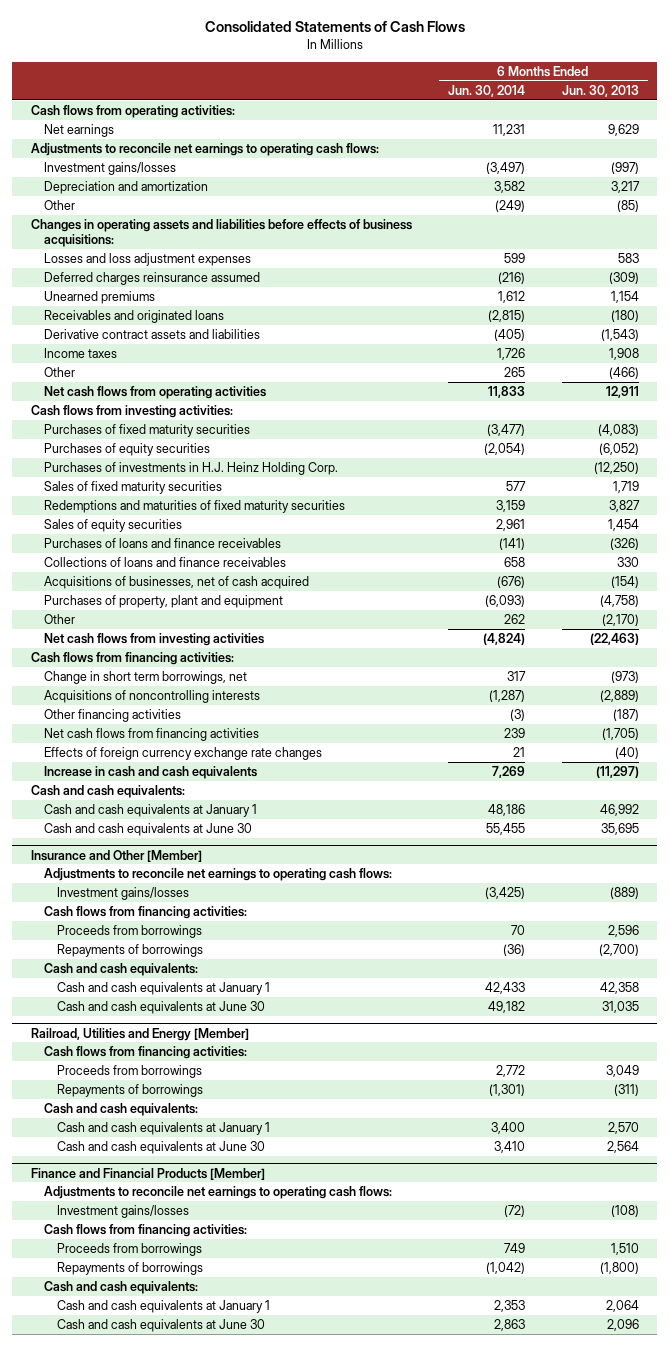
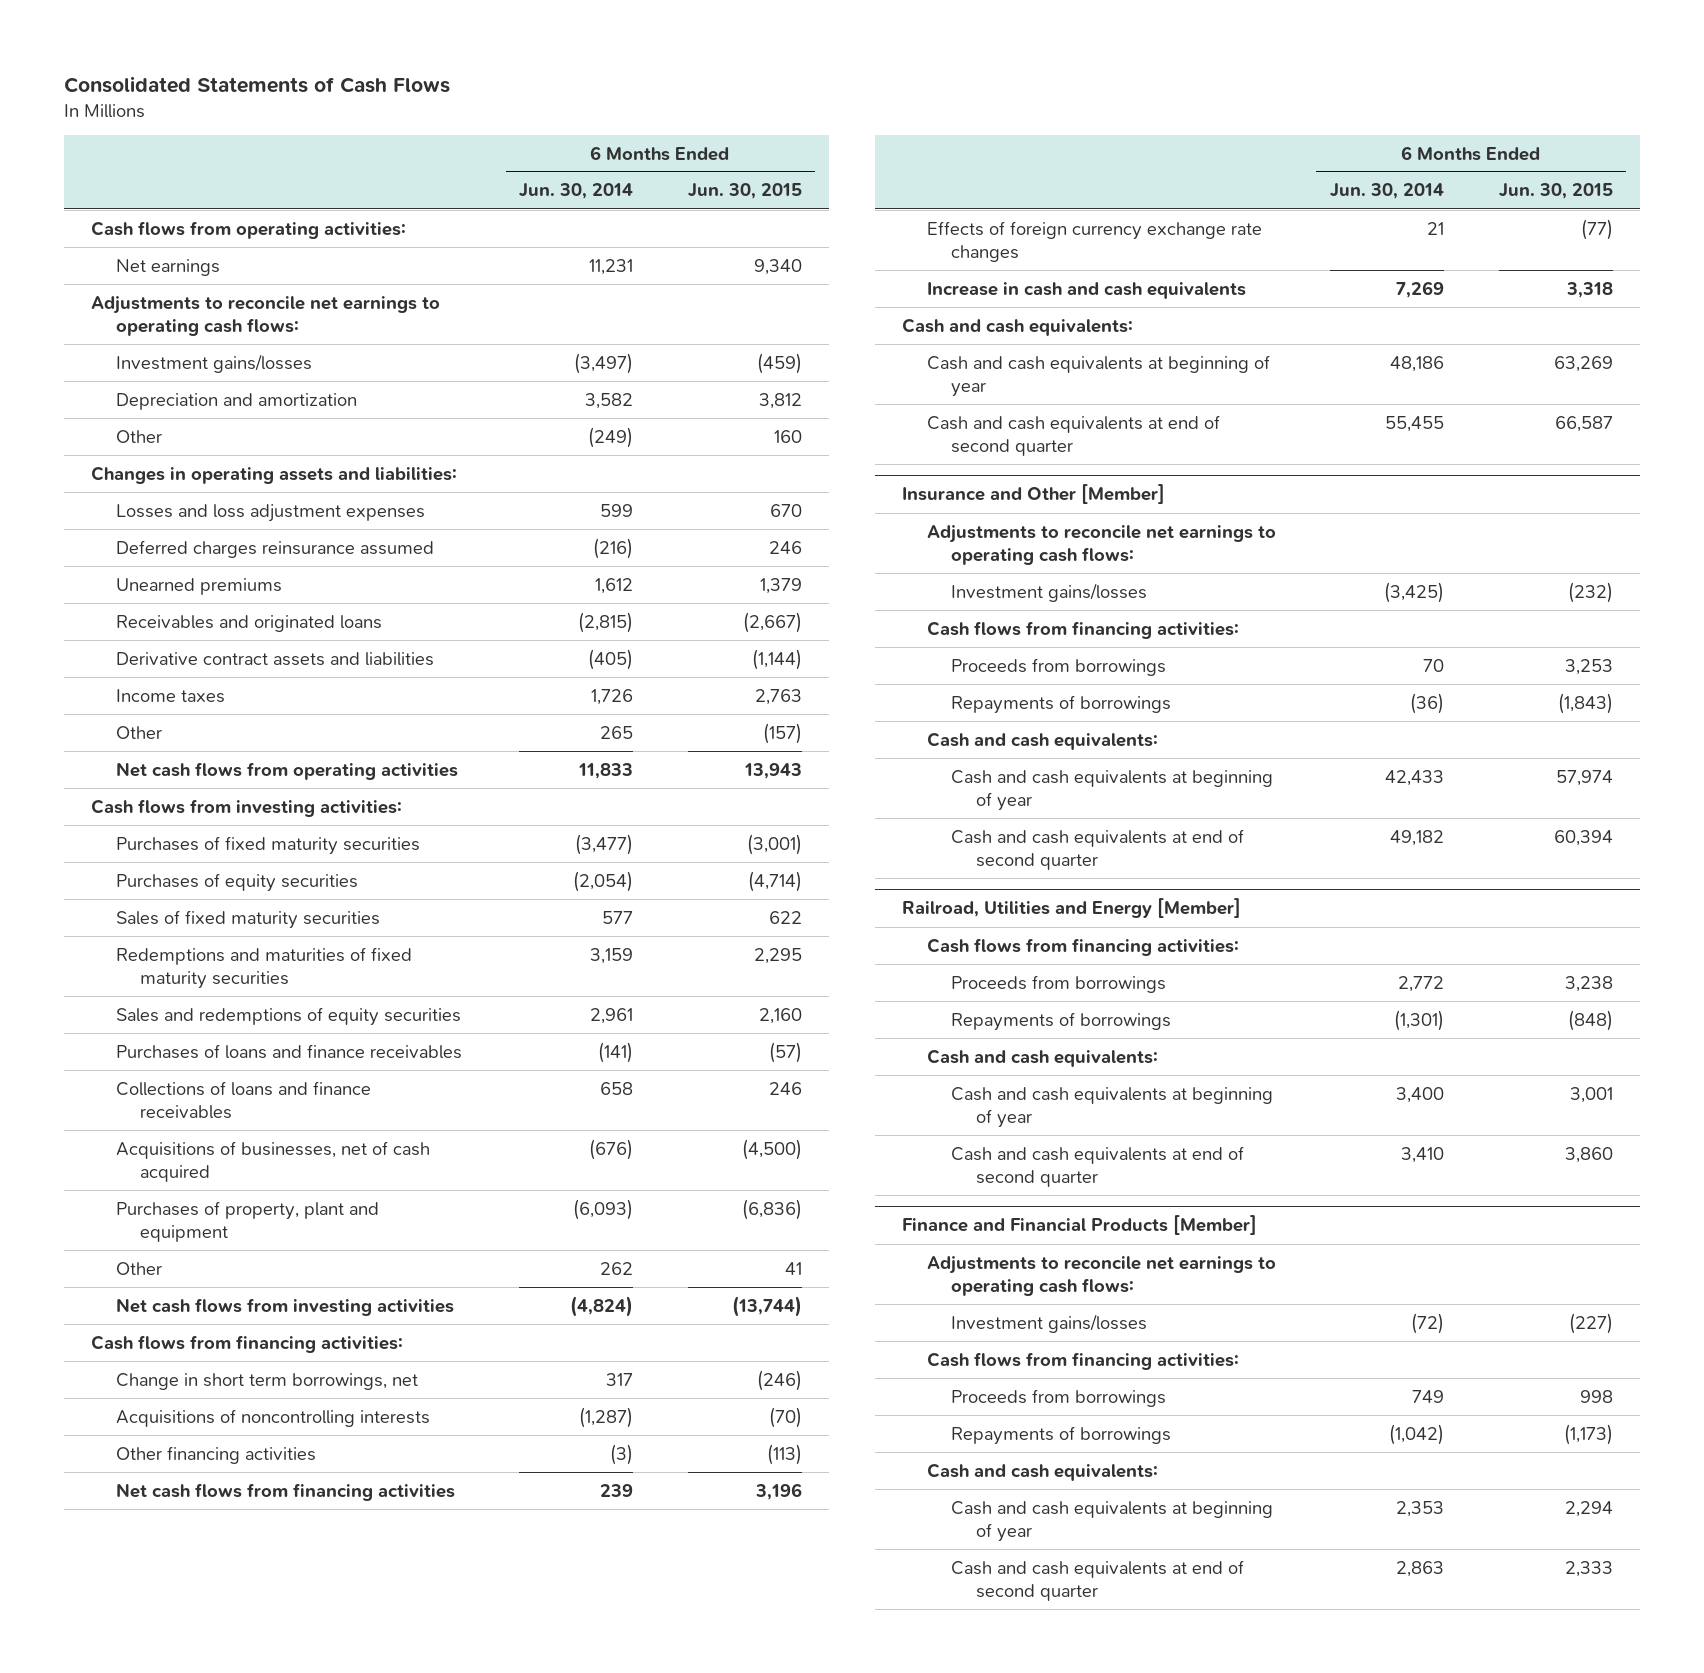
[561,85,639,98] Jun. 30, 2013 -> none
none -> [687,183,802,200] Jun. 30, 2015
[30,219,412,247] Changes in operating assets and liabilities before effects of business acquisitions: -> [91,465,458,484] Changes in operating assets and liabilities:
[43,462,338,476] Purchases of investments in H.J. Heinz Holding Corp. -> none
[43,519,182,533] Sales of equity securities -> [115,1006,461,1026] Sales and redemptions of equity securities
[43,804,257,818] Cash and cash equivalents at January 1 -> [926,354,1270,398] Cash and cash equivalents at beginning of year
[43,823,252,837] Cash and cash equivalents at June 30 -> [926,414,1220,457] Cash and cash equivalents at end of second quarter
[56,982,270,996] Cash and cash equivalents at January 1 -> [951,769,1274,812] Cash and cash equivalents at beginning of year
[56,1001,265,1015] Cash and cash equivalents at June 30 -> [951,828,1245,871] Cash and cash equivalents at end of second quarter
[56,1122,270,1136] Cash and cash equivalents at January 1 -> [951,1086,1274,1129] Cash and cash equivalents at beginning of year
[56,1141,265,1155] Cash and cash equivalents at June 30 -> [951,1145,1245,1188] Cash and cash equivalents at end of second quarter
[56,1300,270,1314] Cash and cash equivalents at January 1 -> [951,1500,1274,1543] Cash and cash equivalents at beginning of year
[56,1319,265,1333] Cash and cash equivalents at June 30 -> [951,1559,1245,1602] Cash and cash equivalents at end of second quarter

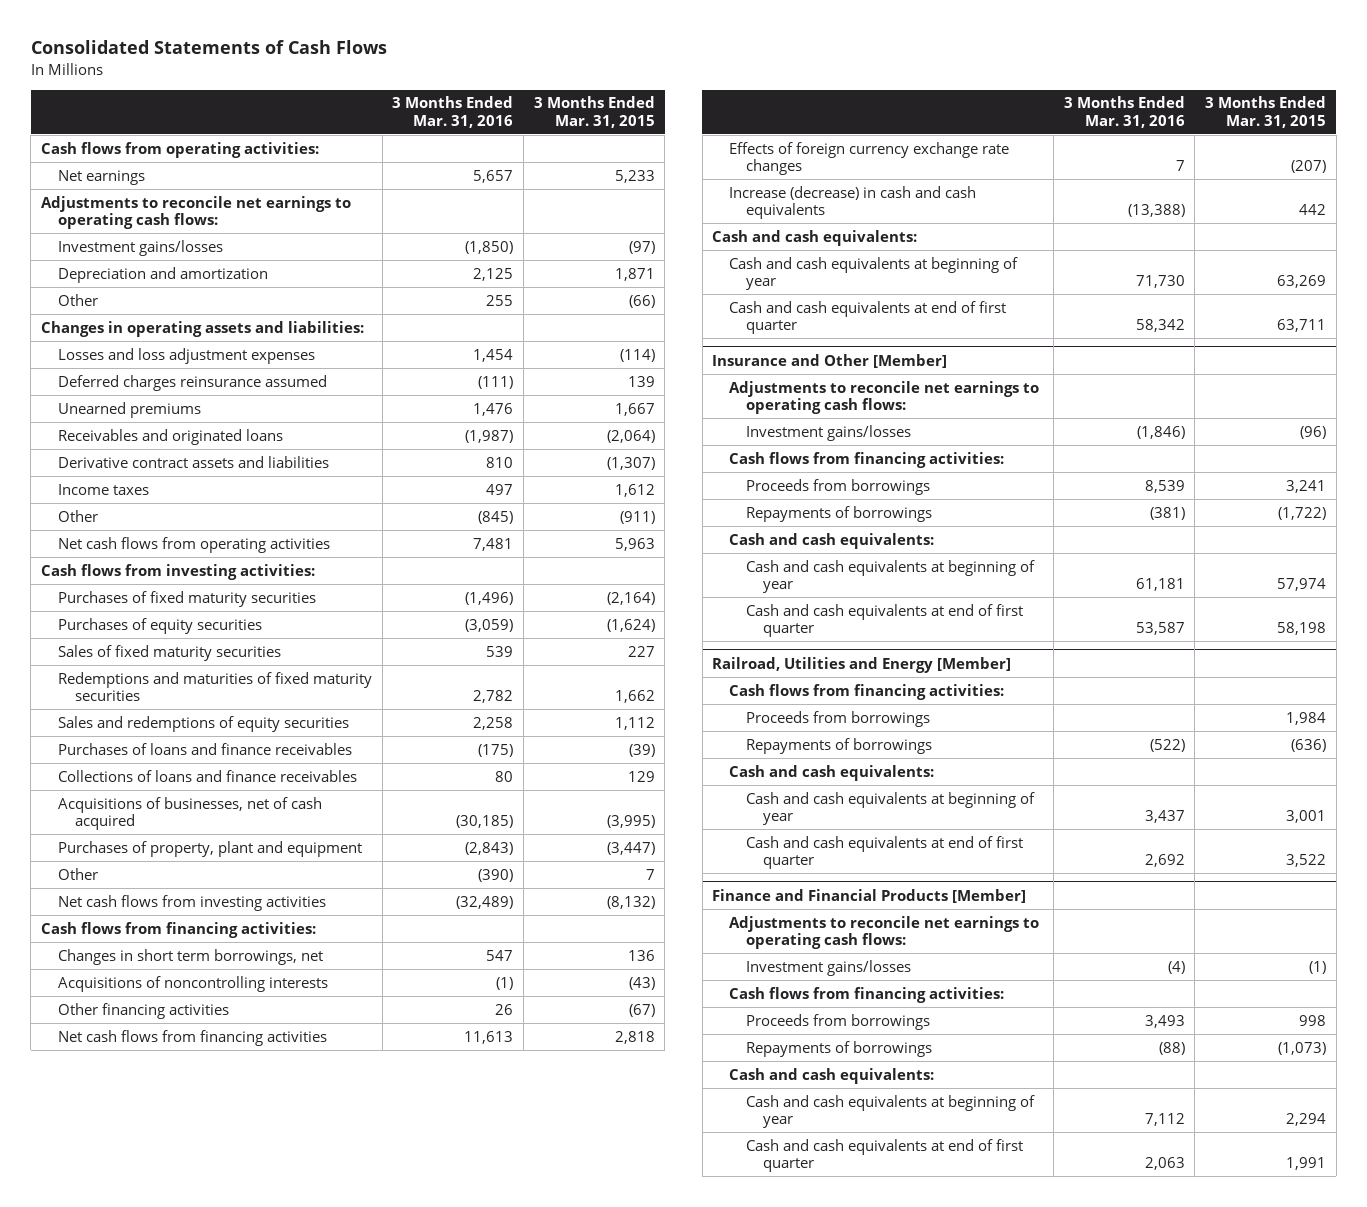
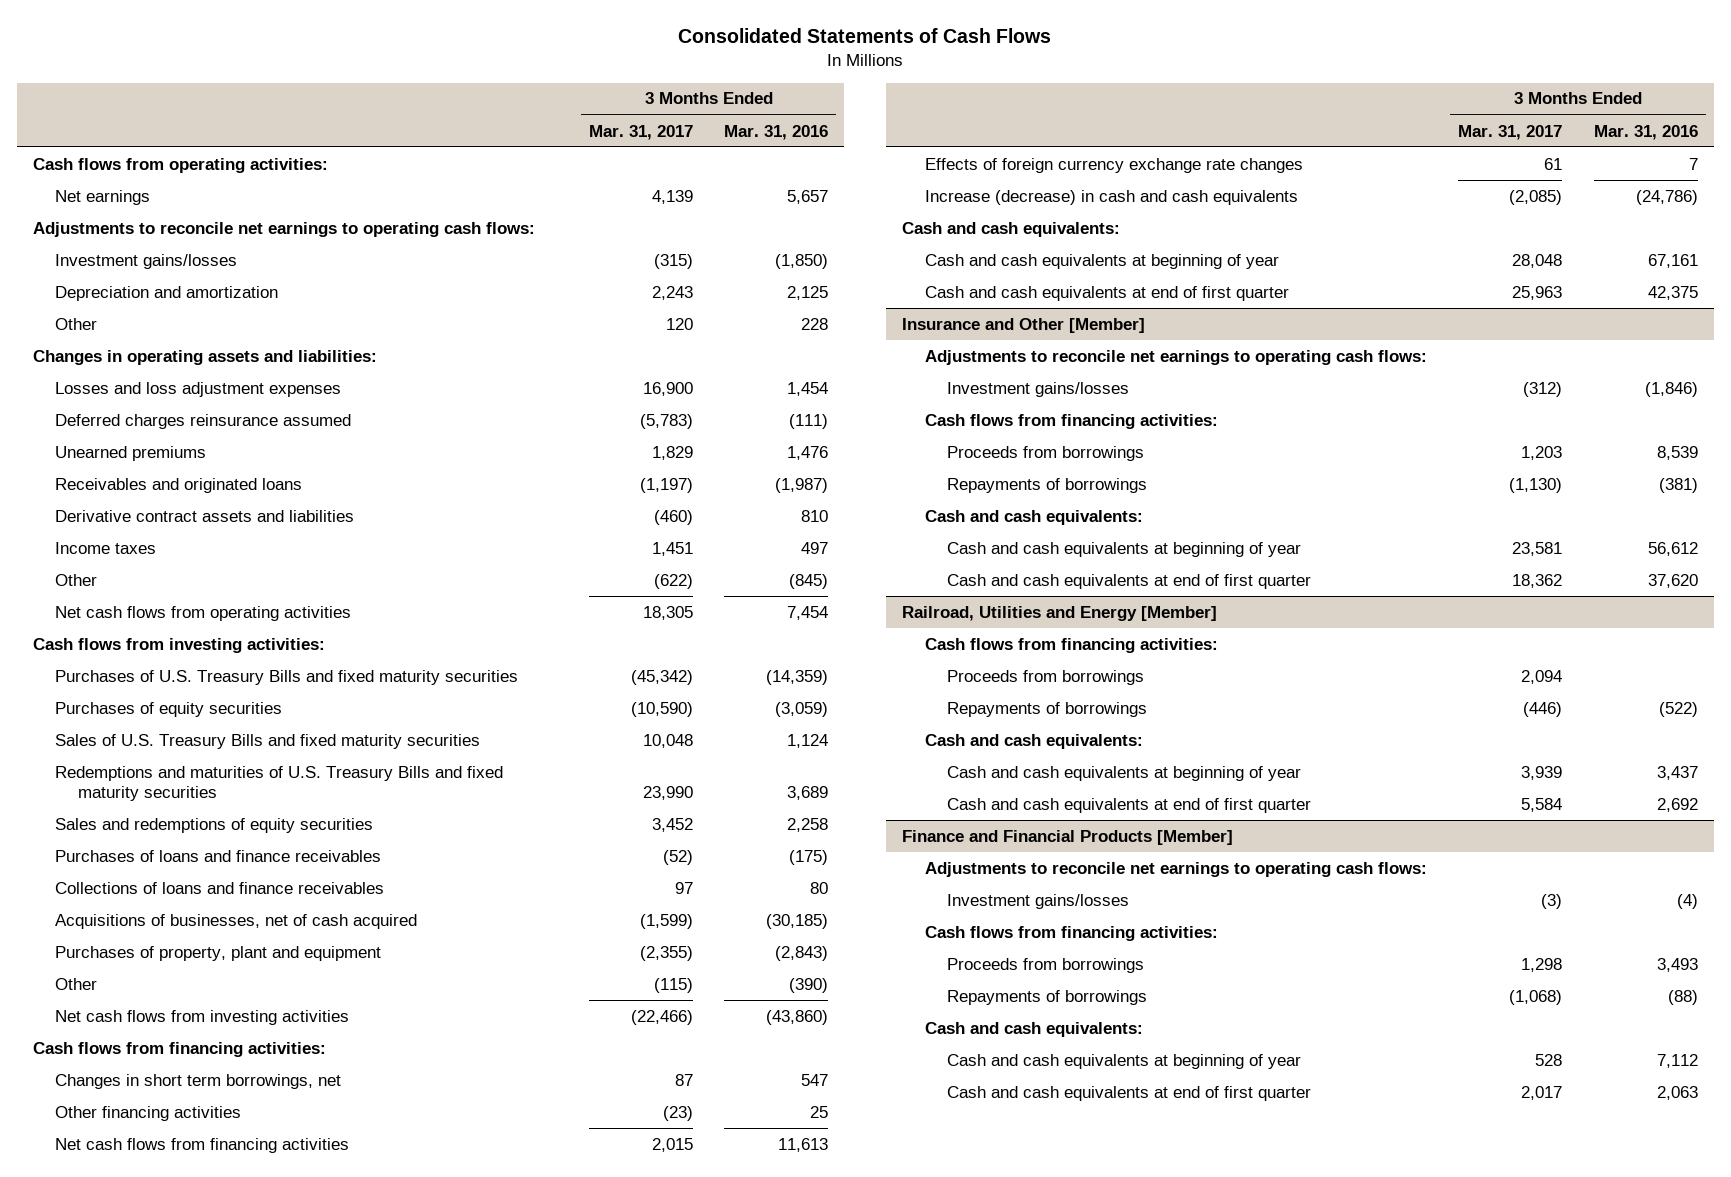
[533,96,655,128] 3 Months Ended Mar. 31, 2015 -> none
none -> [588,124,693,140] Mar. 31, 2017
[486,294,514,306] 255 -> [801,317,829,330] 228
[473,537,514,551] 7,481 -> [787,605,829,620] 7,454
[57,590,316,607] Purchases of fixed maturity securities -> [55,669,519,685] Purchases of U.S. Treasury Bills and fixed maturity securities
[465,591,514,605] (1,496) -> [766,669,829,685] (14,359)
[57,644,281,661] Sales of fixed maturity securities -> [55,733,481,749] Sales of U.S. Treasury Bills and fixed maturity securities
[486,645,514,657] 539 -> [787,733,829,748] 1,124
[57,671,372,702] Redemptions and maturities of fixed maturity securities -> [55,765,504,801] Redemptions and maturities of U.S. Treasury Bills and fixed maturity securities
[473,690,514,704] 2,782 -> [787,785,829,800] 3,689
[456,895,514,909] (32,489) -> [766,1009,829,1025] (43,860)
[57,975,328,992] Acquisitions of noncontrolling interests -> none
[495,1003,514,1015] 26 -> [810,1105,829,1118] 25
[1127,204,1185,218] (13,388) -> [1635,189,1698,205] (24,786)
[1135,275,1185,289] 71,730 -> [1647,253,1698,268] 67,161
[1135,319,1185,333] 58,342 -> [1647,285,1698,300] 42,375
[1135,578,1185,592] 61,181 -> [1647,541,1698,556] 56,612
[1135,622,1185,636] 53,587 -> [1647,573,1698,588] 37,620

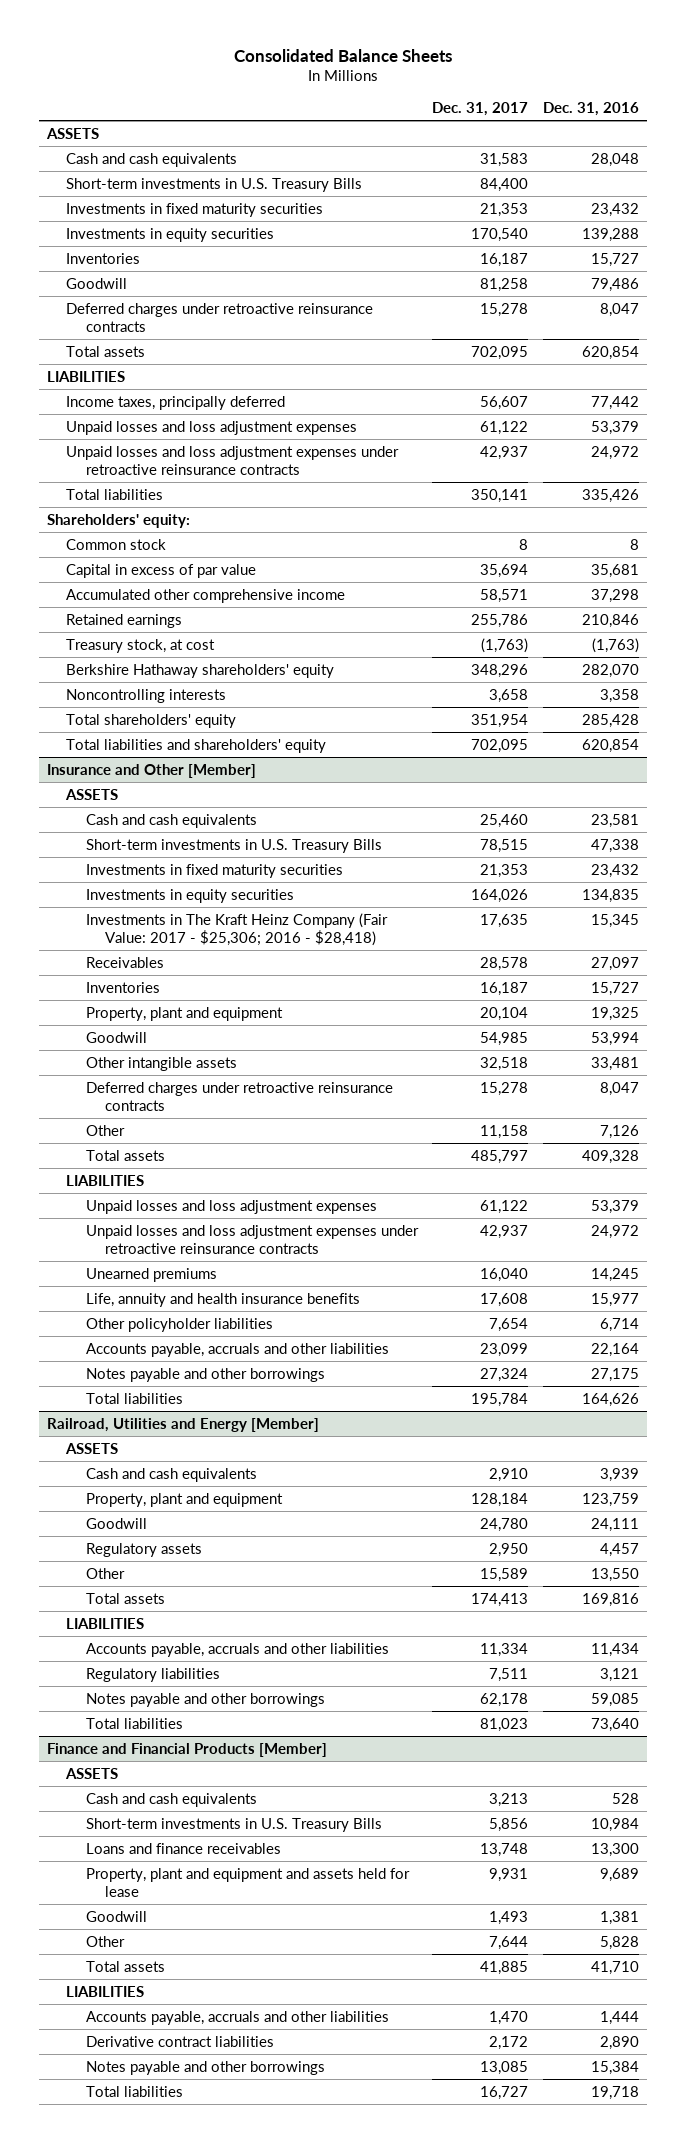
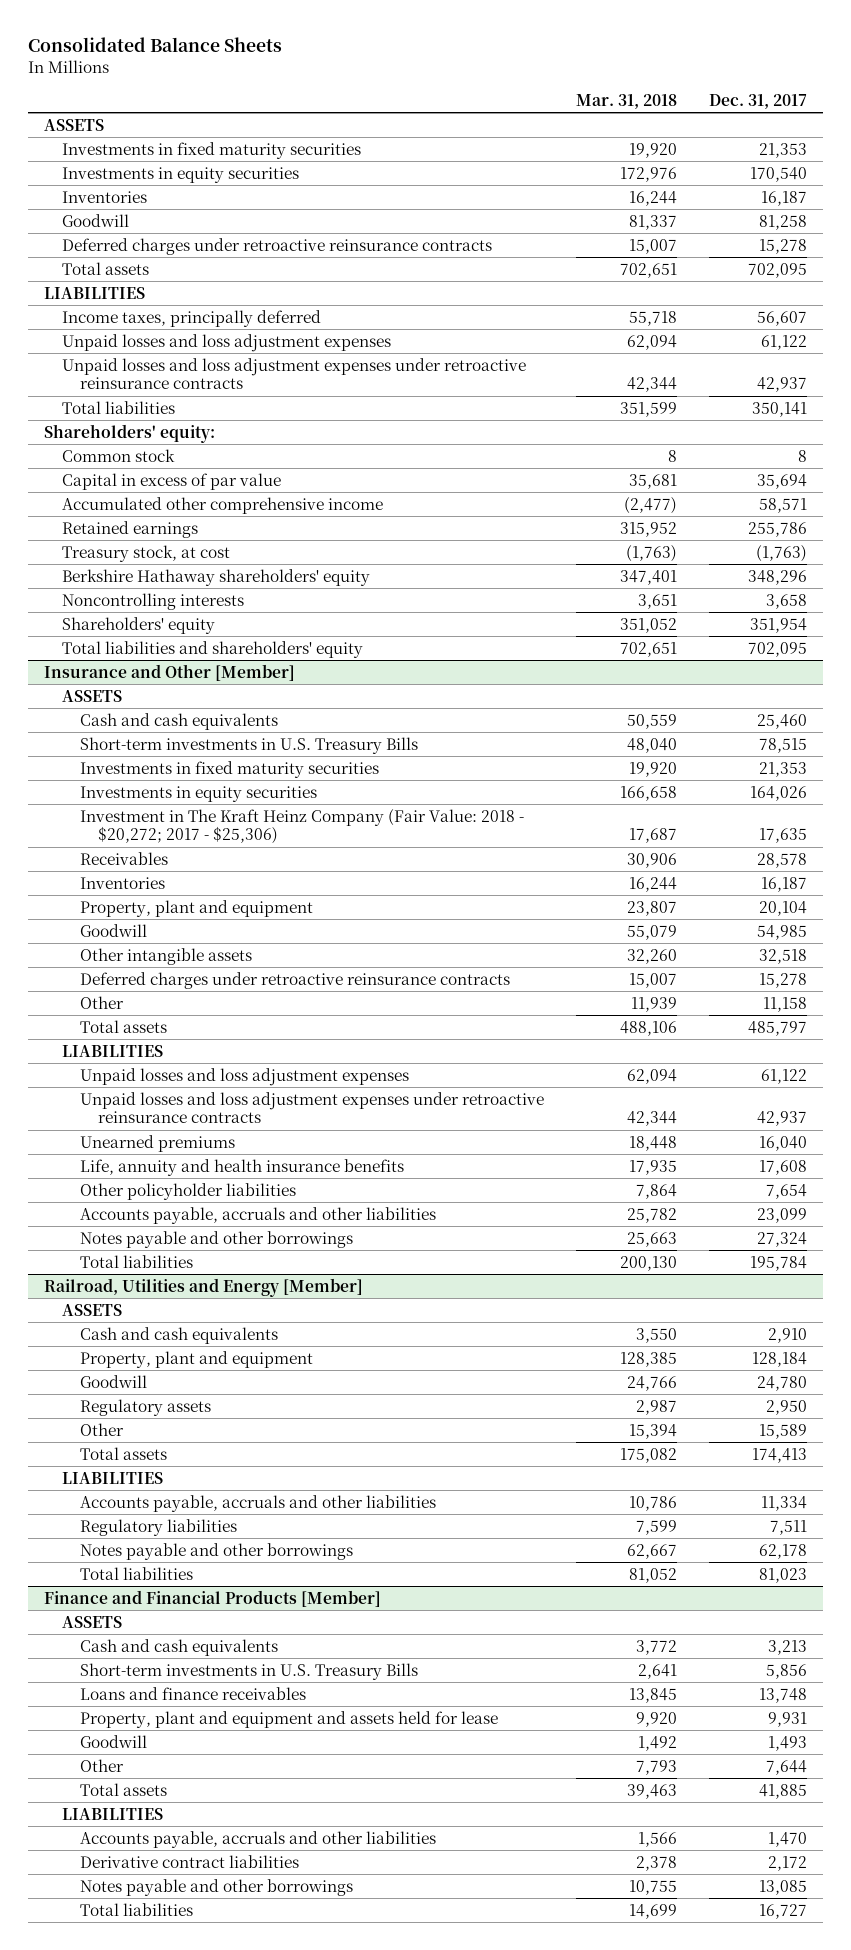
[543,102,640,117] Dec. 31, 2016 -> none
none -> [575,93,677,109] Mar. 31, 2018
[66,152,238,167] Cash and cash equivalents -> none
[66,177,363,192] Short-term investments in U.S. Treasury Bills -> none
[66,713,237,728] Total shareholders' equity -> [61,616,215,634] Shareholders' equity
[85,912,388,946] Investments in The Kraft Heinz Company (Fair Value: 2017 - $25,306; 2016 - $28,418) -> [79,808,524,845] Investment in The Kraft Heinz Company (Fair Value: 2018 - $20,272; 2017 - $25,306)

